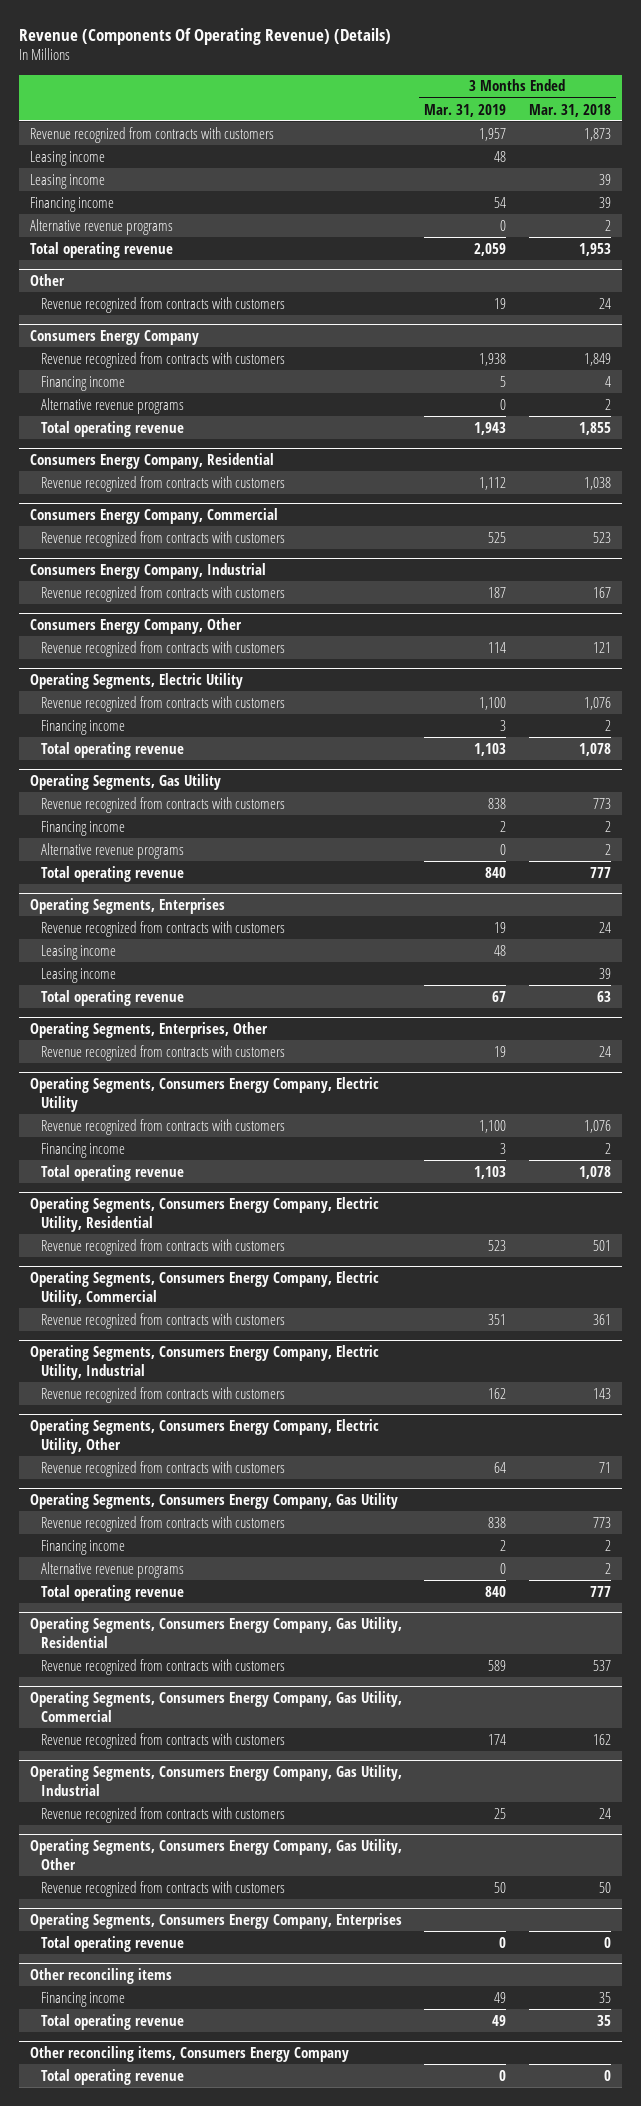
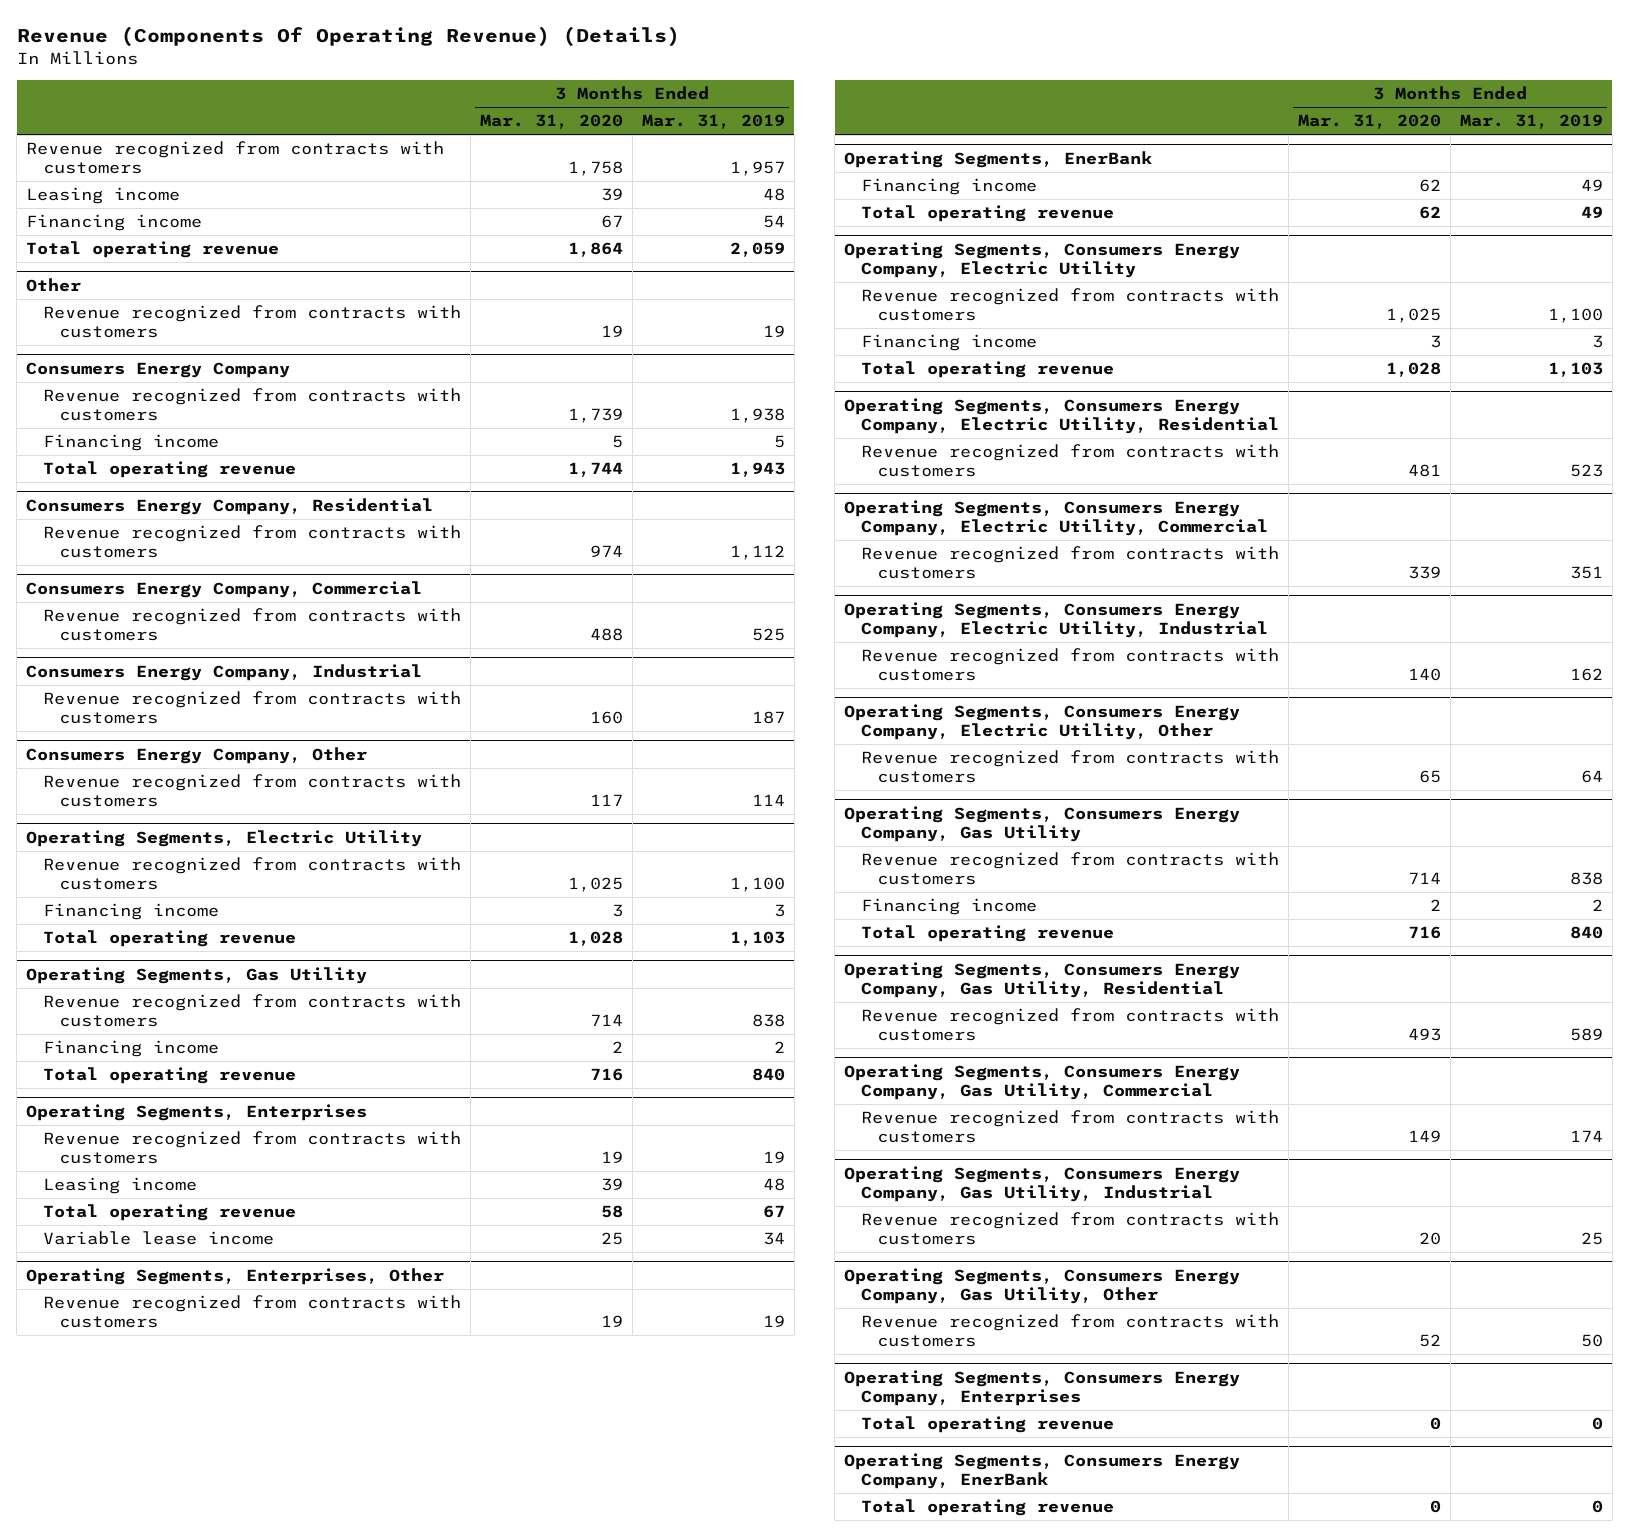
[528,103,611,117] Mar. 31, 2018 -> none
none -> [479,114,623,130] Mar. 31, 2020
[29,173,105,189] Leasing income -> none
[29,218,173,235] Alternative revenue programs -> none
[40,397,184,414] Alternative revenue programs -> none
[40,842,184,859] Alternative revenue programs -> none
[40,967,116,983] Leasing income -> none
none -> [42,1231,274,1246] Variable lease income
none -> [844,150,1153,168] Operating Segments, EnerBank
none -> [860,178,1037,196] Financing income
none -> [860,205,1114,223] Total operating revenue
[40,1561,184,1578] Alternative revenue programs -> none
[29,1967,172,1984] Other reconciling items -> none
[40,1991,125,2007] Financing income -> none
[40,2013,184,2030] Total operating revenue -> none
[29,2045,349,2062] Other reconciling items, Consumers Energy Company -> none
none -> [844,1452,1241,1489] Operating Segments, Consumers Energy Company, EnerBank

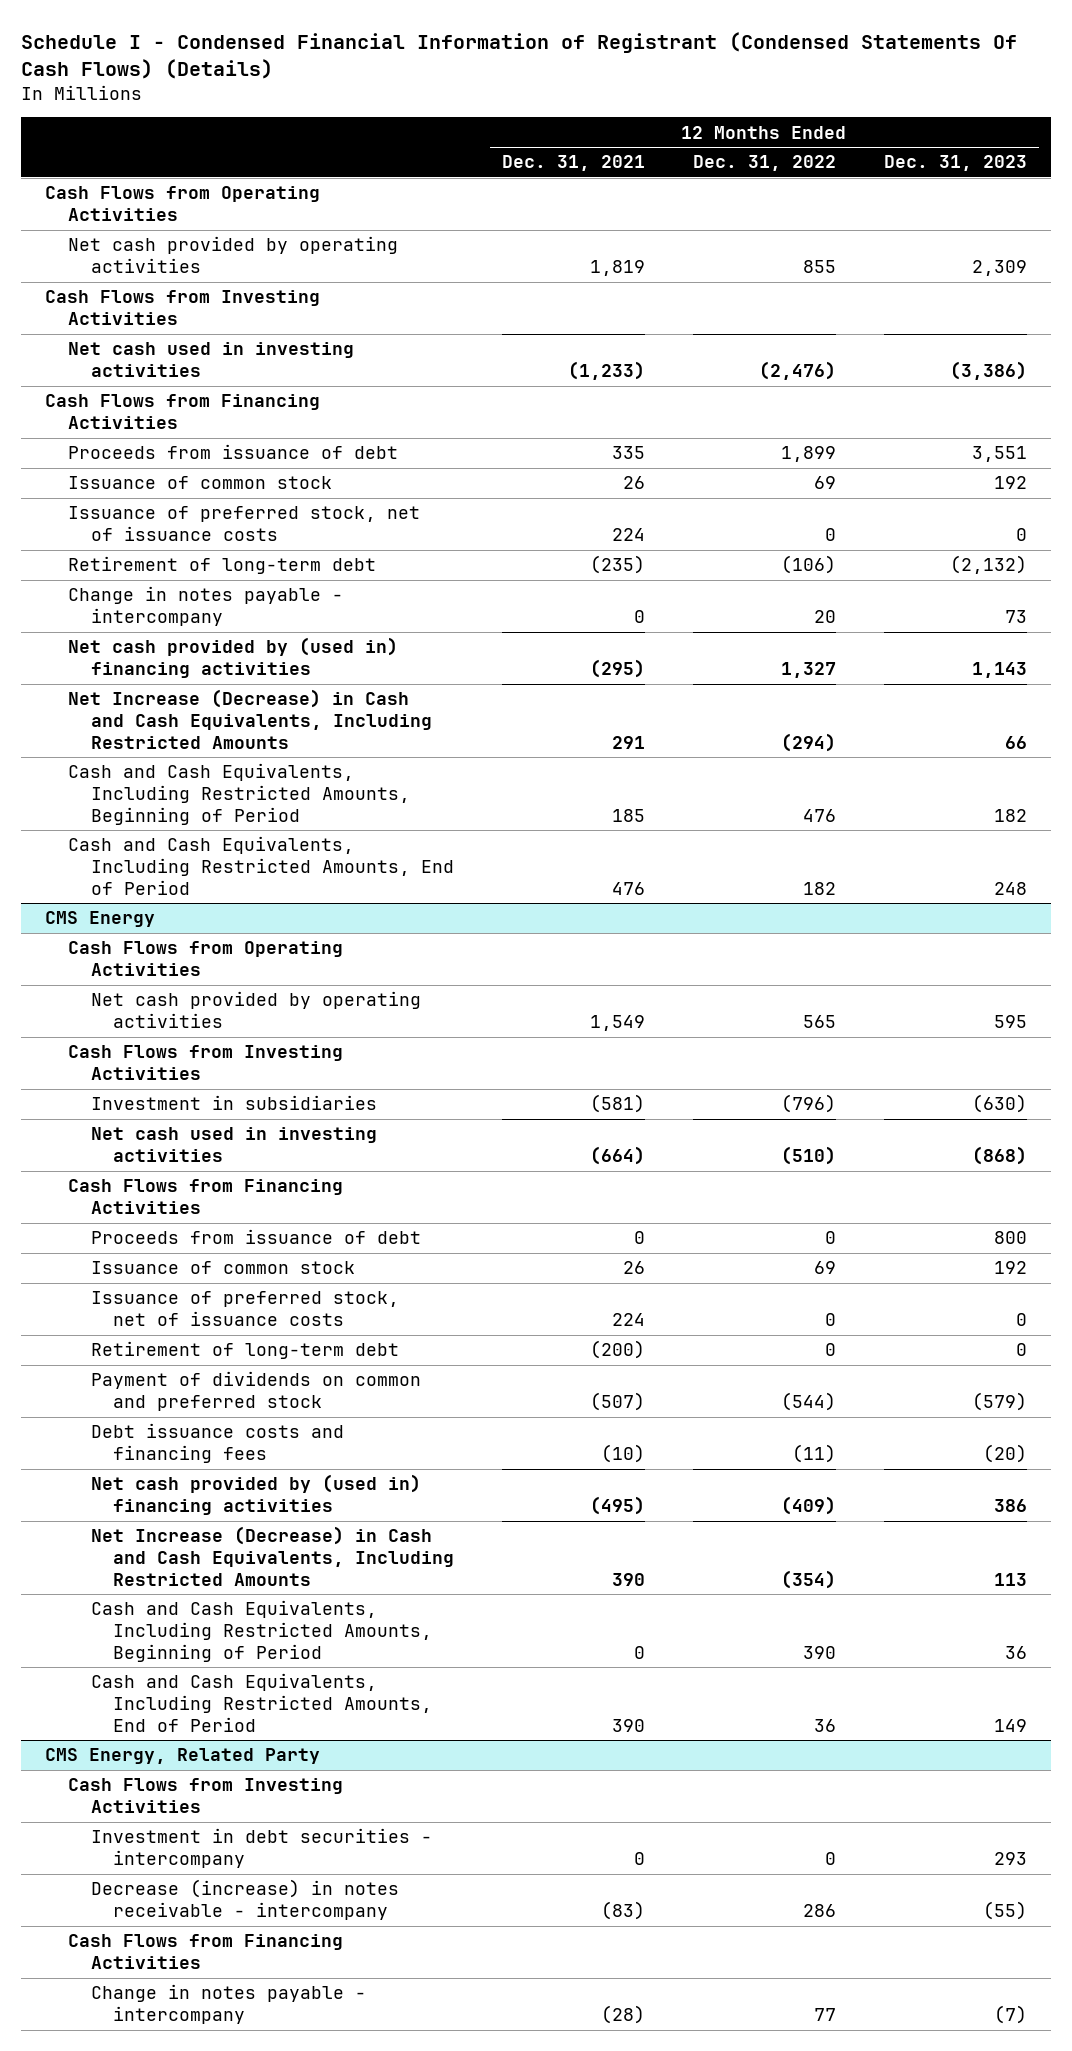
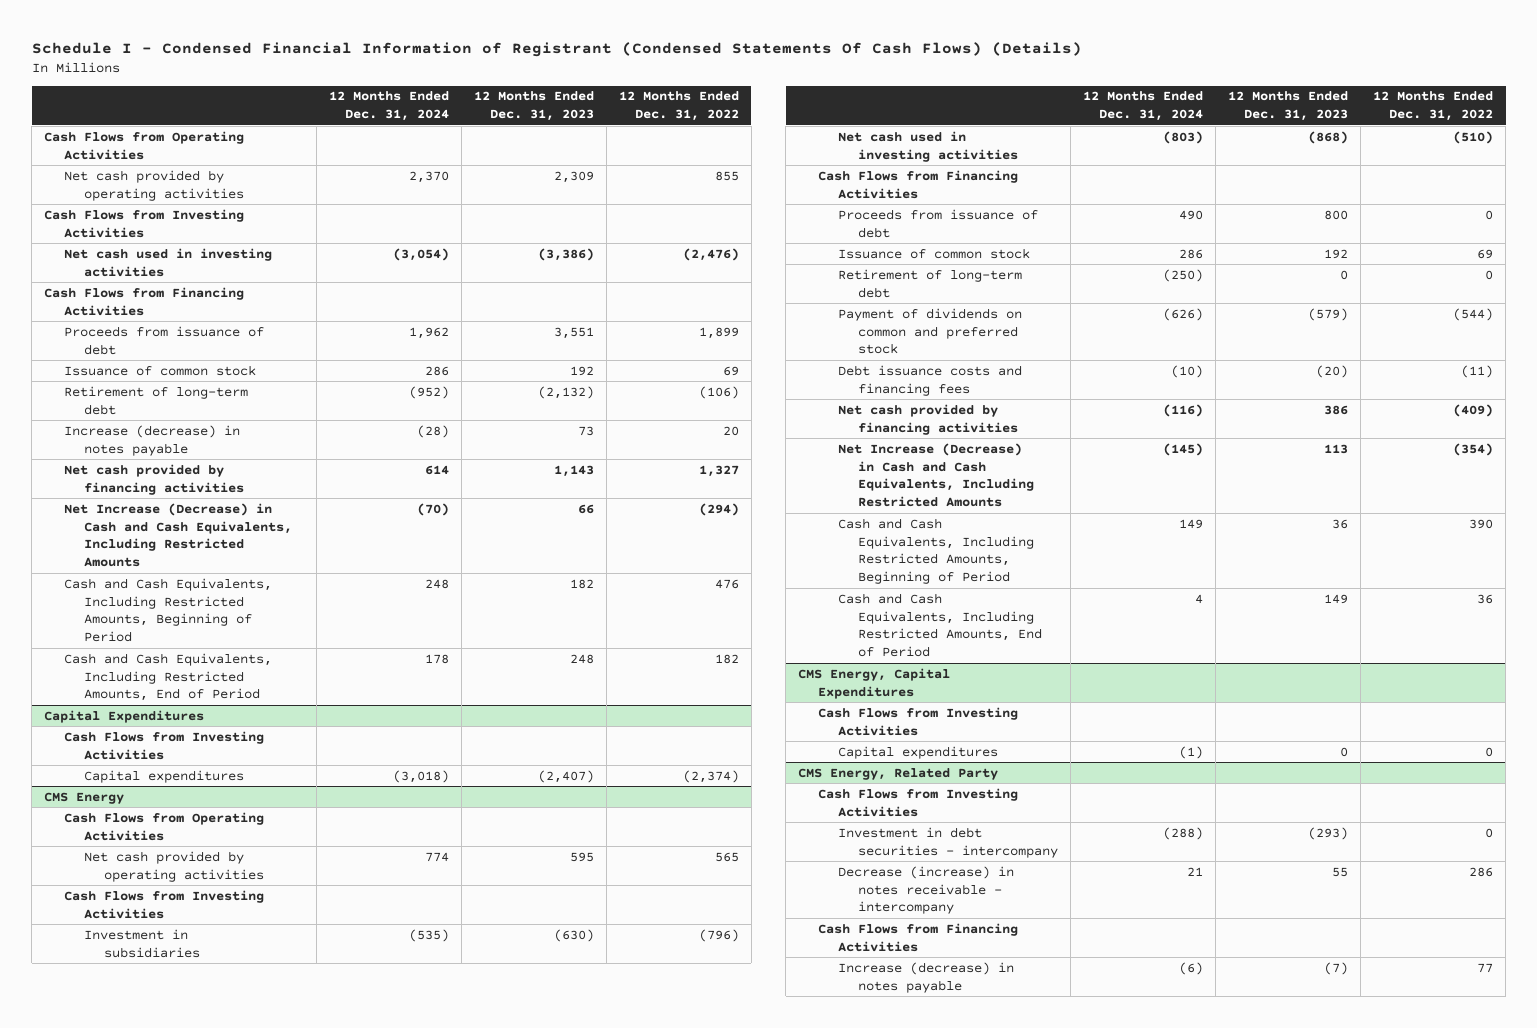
[502,155,646,172] Dec. 31, 2021 -> none
none -> [328,91,449,122] 12 Months Ended Dec. 31, 2024
[67,506,420,542] Issuance of preferred stock, net of issuance costs -> none
[67,586,343,627] Change in notes payable - intercompany -> [64,424,241,456] Increase (decrease) in notes payable
[67,637,398,679] Net cash provided by (used in) financing activities -> [64,463,244,495] Net cash provided by financing activities
none -> [44,709,205,723] Capital Expenditures
none -> [64,730,265,760] Cash Flows from Investing Activities
none -> [83,769,244,783] Capital expenditures
[90,1291,399,1327] Issuance of preferred stock, net of issuance costs -> none
[90,1474,421,1516] Net cash provided by (used in) financing activities -> [838,403,1019,435] Net cash provided by financing activities
none -> [798,667,951,699] CMS Energy, Capital Expenditures
none -> [818,706,1019,736] Cash Flows from Investing Activities
none -> [838,745,999,759] Capital expenditures
[993,1852,1027,1866] 293 -> [1308,826,1349,840] (293)
[982,1901,1027,1921] (55) -> [1332,866,1349,877] 55
[90,1984,366,2025] Change in notes payable - intercompany -> [838,961,1015,993] Increase (decrease) in notes payable

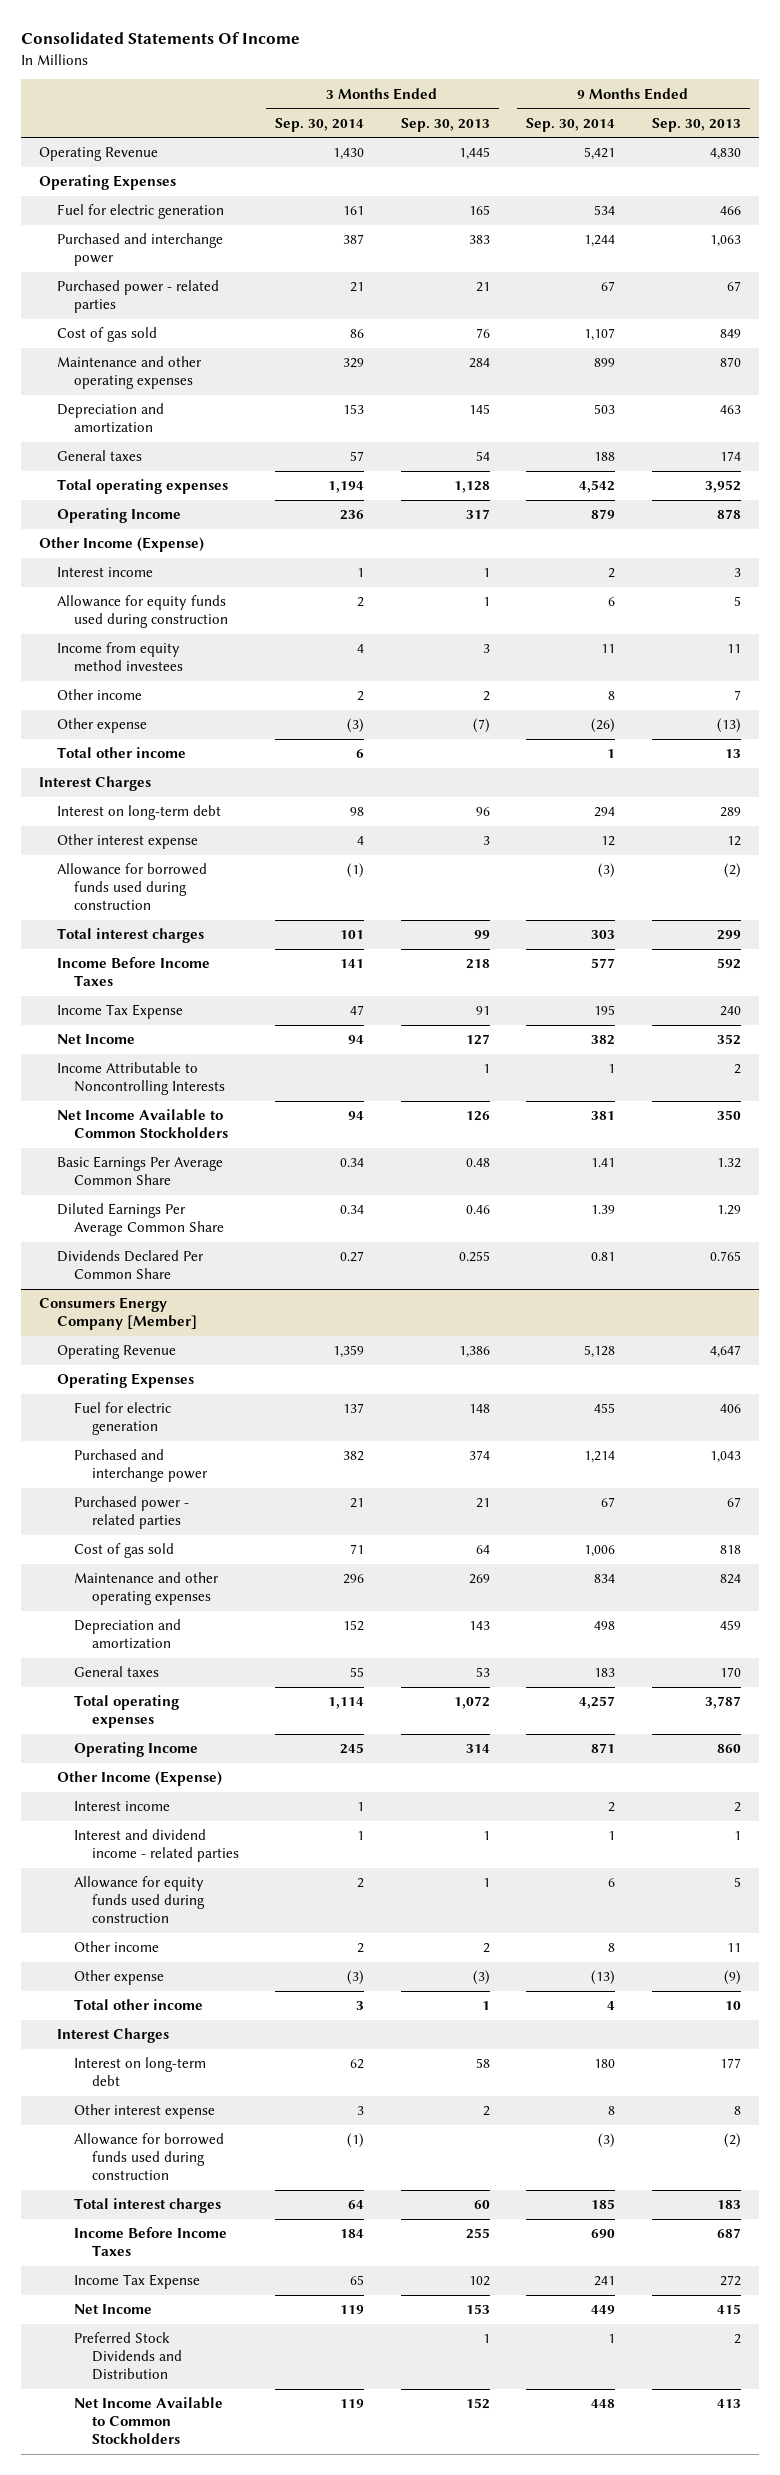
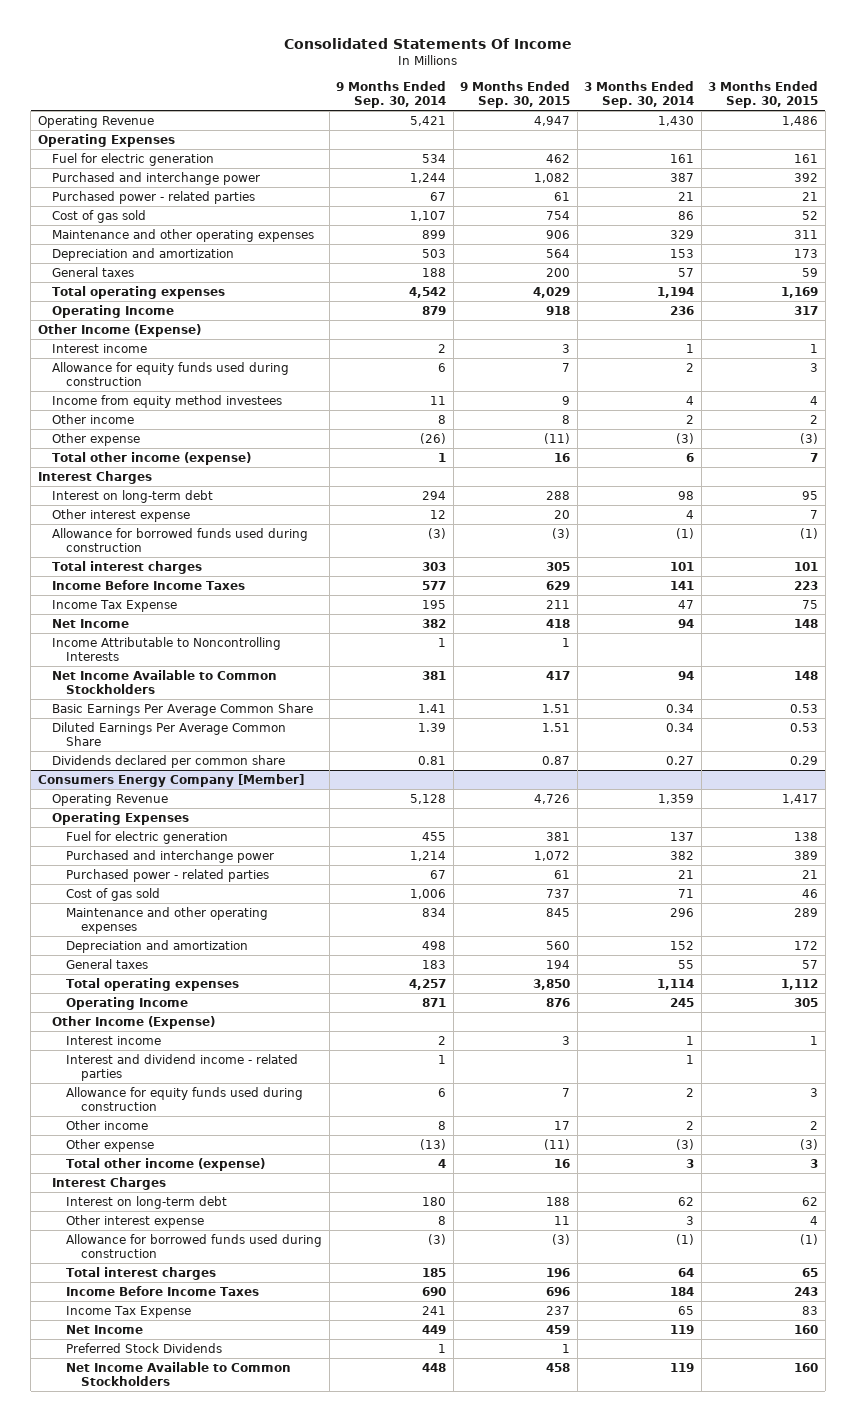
[400,117,490,132] Sep. 30, 2013 -> none
[651,117,741,132] Sep. 30, 2013 -> none
none -> [460,80,571,109] 9 Months Ended Sep. 30, 2015
none -> [708,80,819,109] 3 Months Ended Sep. 30, 2015
[56,747,186,759] Total other income -> [52,451,252,465] Total other income (expense)
[56,1250,204,1280] Dividends Declared Per Common Share -> [52,754,286,768] Dividends declared per common share
[74,1999,204,2011] Total other income -> [66,1157,266,1171] Total other income (expense)
[74,2332,182,2381] Preferred Stock Dividends and Distribution -> [66,1342,223,1353] Preferred Stock Dividends

